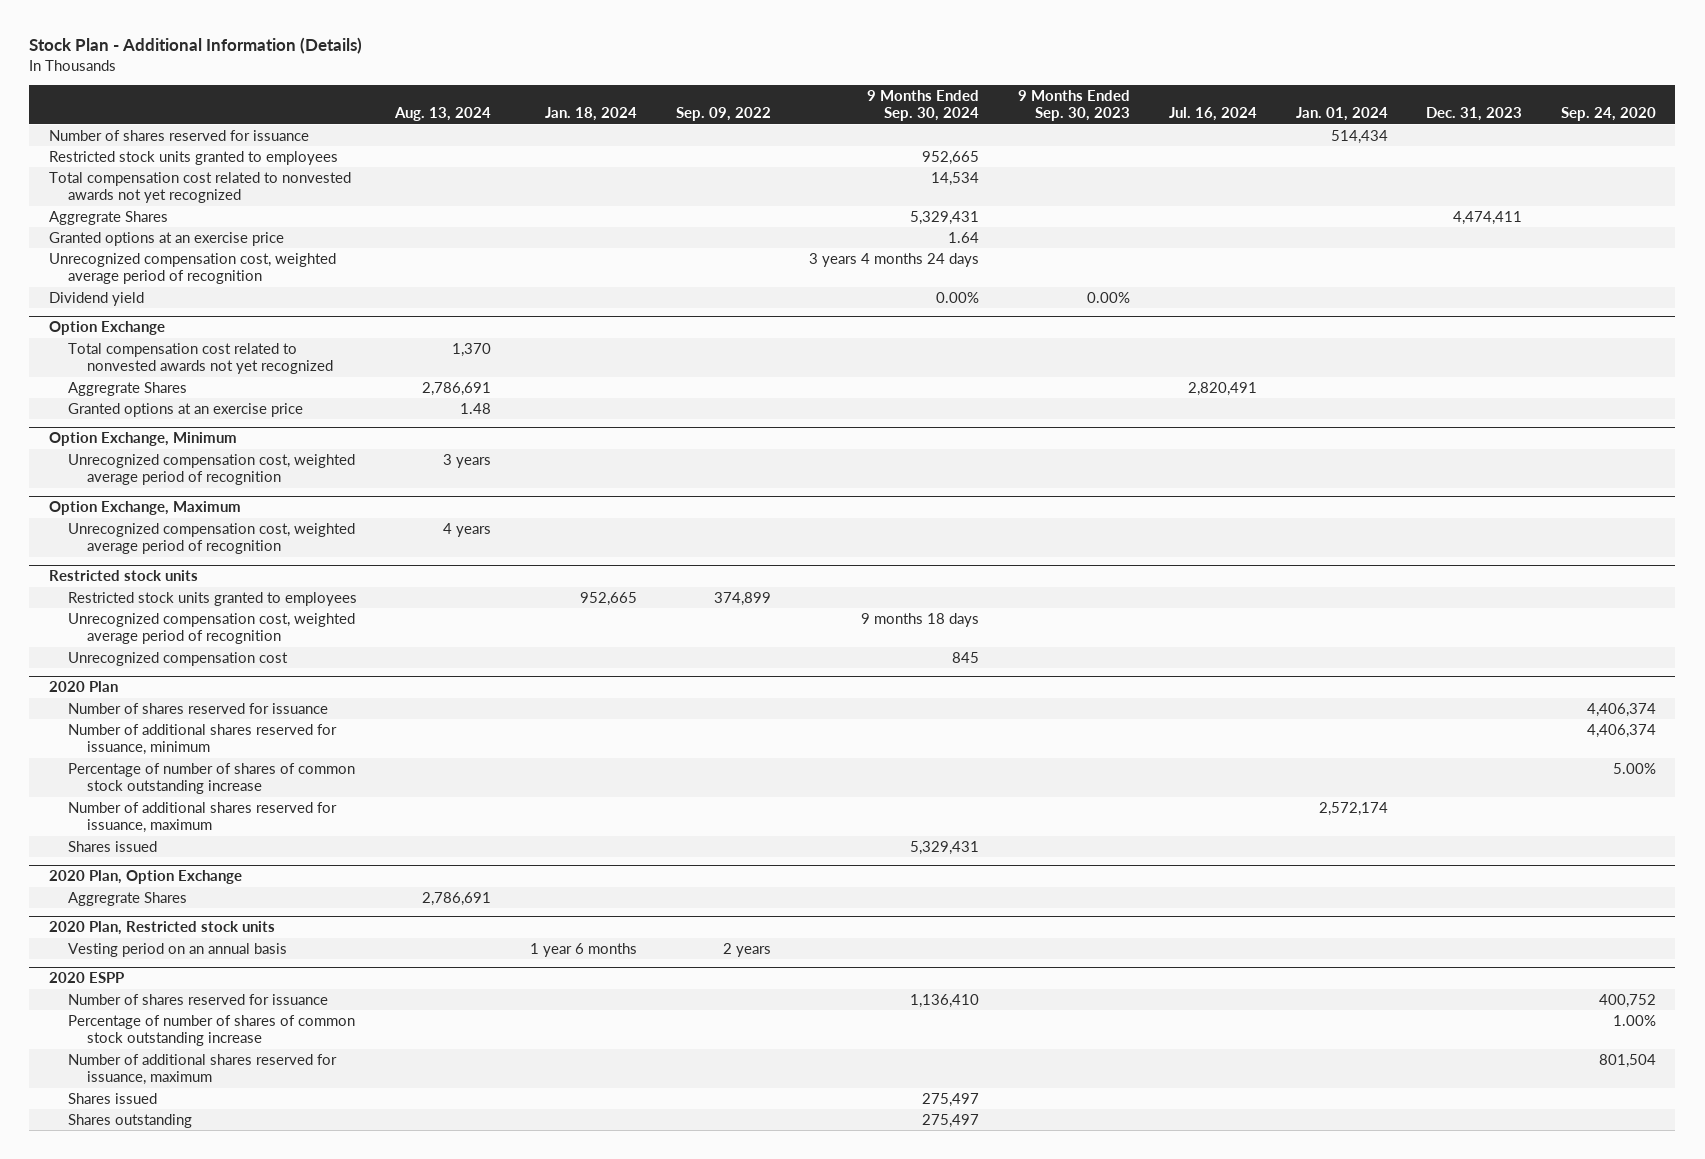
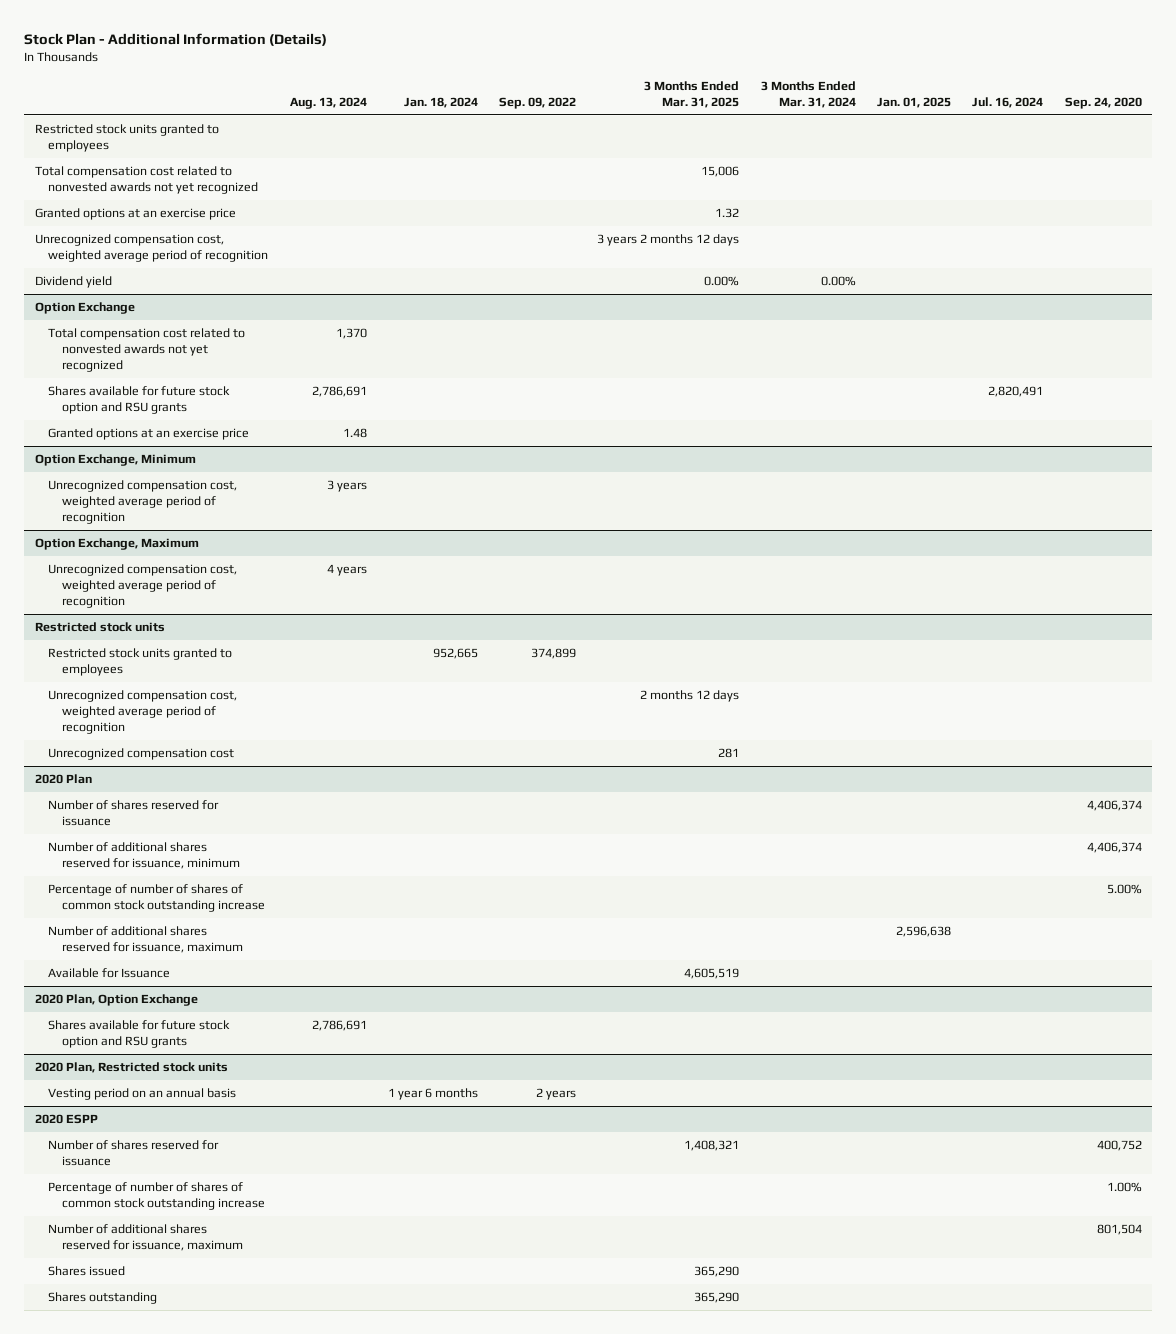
[867,89,980,122] 9 Months Ended Sep. 30, 2024 -> none
[1018,89,1131,122] 9 Months Ended Sep. 30, 2023 -> none
[1295,107,1388,122] Jan. 01, 2024 -> none
[1426,107,1523,122] Dec. 31, 2023 -> none
none -> [644,81,740,109] 3 Months Ended Mar. 31, 2025
none -> [760,81,856,109] 3 Months Ended Mar. 31, 2024
none -> [876,97,951,109] Jan. 01, 2025
[48,129,309,141] Number of shares reserved for issuance -> none
[48,210,168,225] Aggregrate Shares -> none
[67,381,187,396] Aggregrate Shares -> [48,386,231,414] Shares available for future stock option and RSU grants
[67,840,157,852] Shares issued -> none
none -> [48,968,171,979] Available for Issuance
[67,891,187,906] Aggregrate Shares -> [48,1020,231,1048] Shares available for future stock option and RSU grants

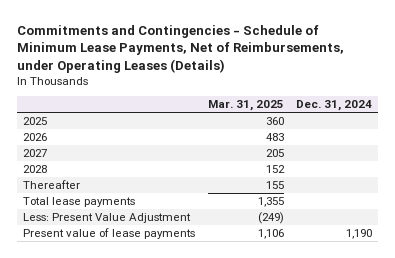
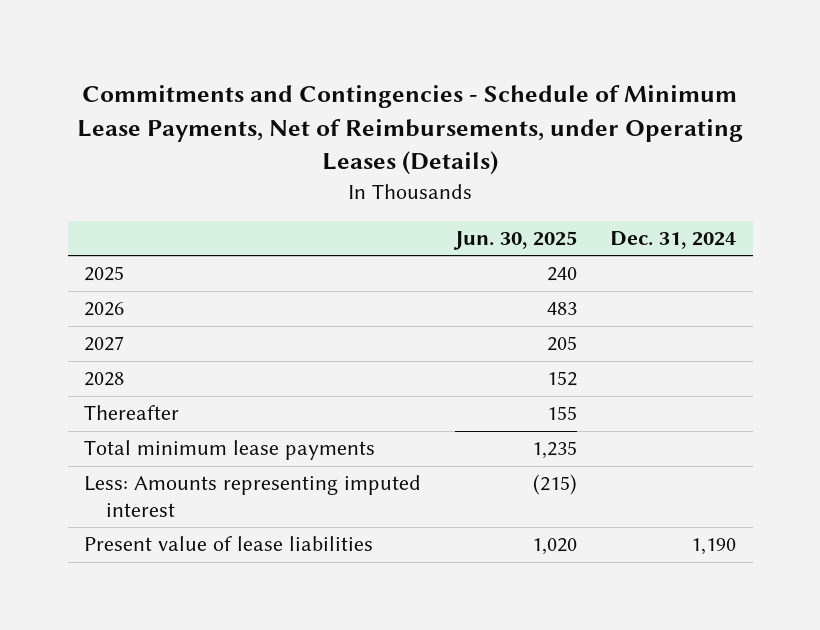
[207,100,284,112] Mar. 31, 2025 -> none
none -> [452,231,577,251] Jun. 30, 2025
[23,196,136,207] Total lease payments -> [84,440,376,461] Total minimum lease payments
[23,212,192,223] Less: Present Value Adjustment -> [84,475,422,517] Less: Amounts representing imputed interest
[23,227,196,239] Present value of lease payments -> [84,536,374,552] Present value of lease liabilities

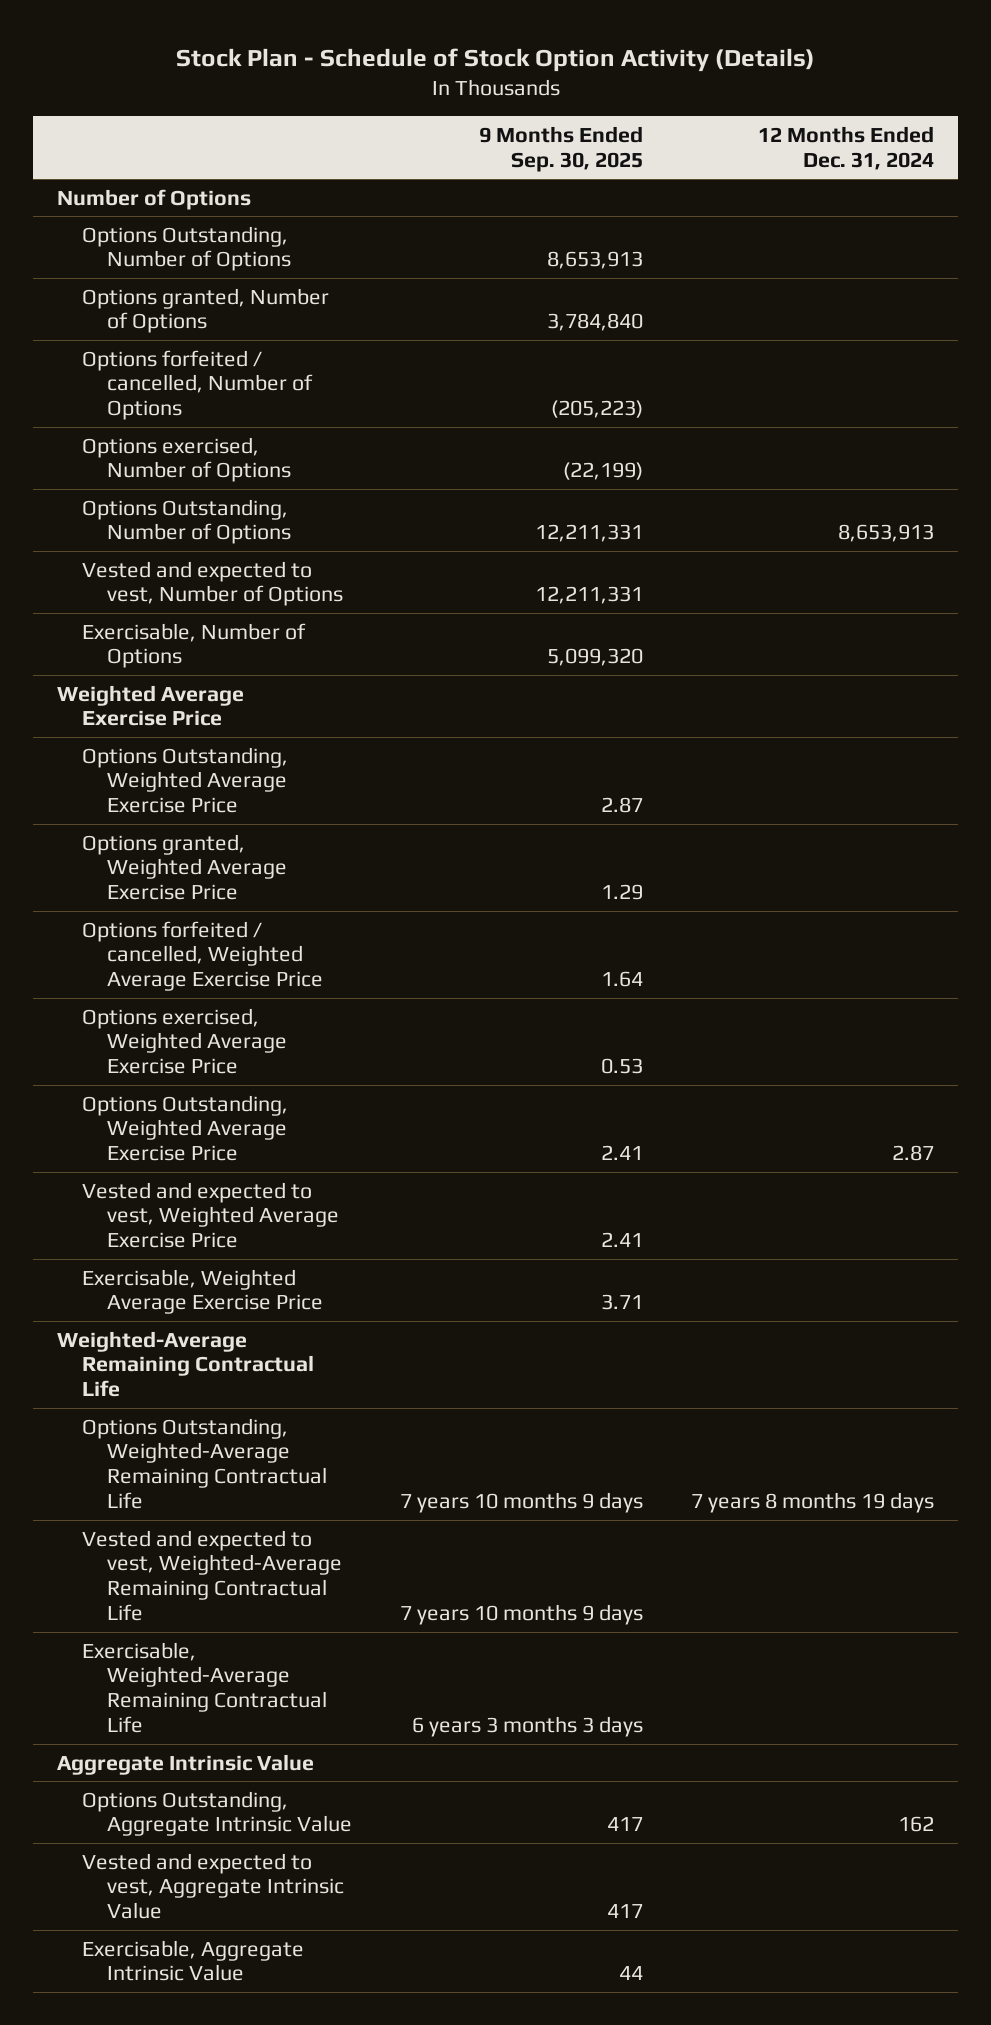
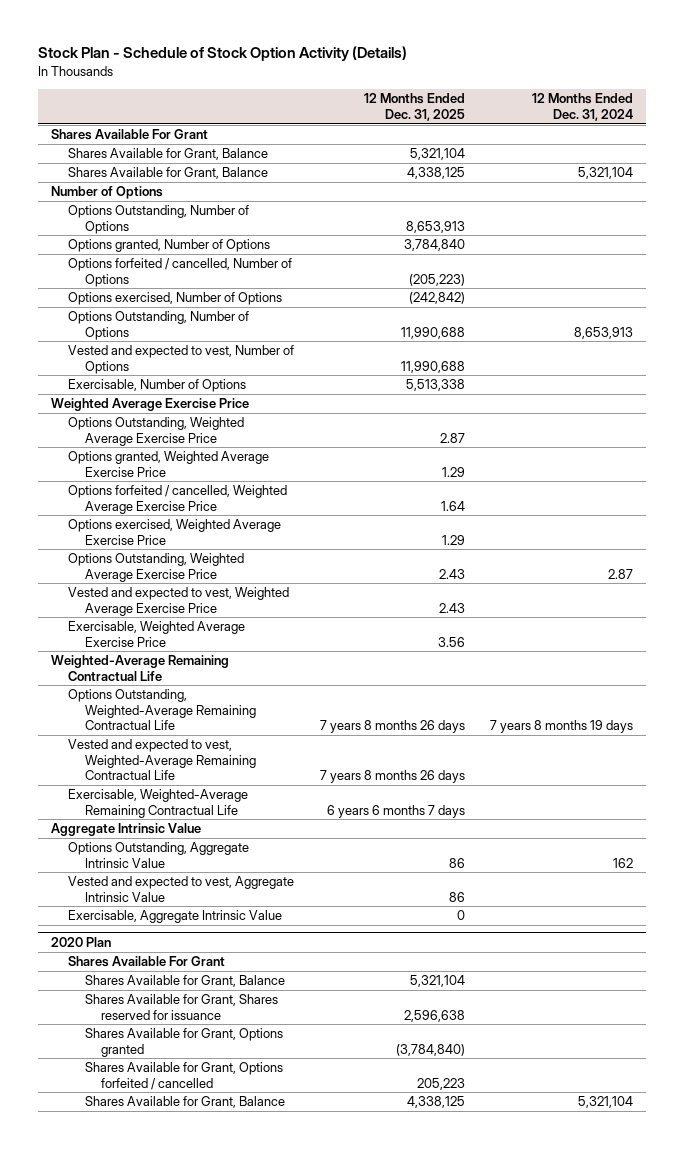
[478,125,643,172] 9 Months Ended Sep. 30, 2025 -> none
none -> [363,93,465,121] 12 Months Ended Dec. 31, 2025
none -> [51,129,209,141] Shares Available For Grant
none -> [67,148,268,161] Shares Available for Grant, Balance
none -> [67,167,268,180] Shares Available for Grant, Balance
none -> [51,936,112,947] 2020 Plan
none -> [67,956,225,968] Shares Available For Grant
none -> [84,975,285,988] Shares Available for Grant, Balance
none -> [84,994,278,1020] Shares Available for Grant, Shares reserved for issuance
none -> [84,1028,283,1057] Shares Available for Grant, Options granted
none -> [84,1062,283,1090] Shares Available for Grant, Options forfeited / cancelled
none -> [84,1096,285,1109] Shares Available for Grant, Balance

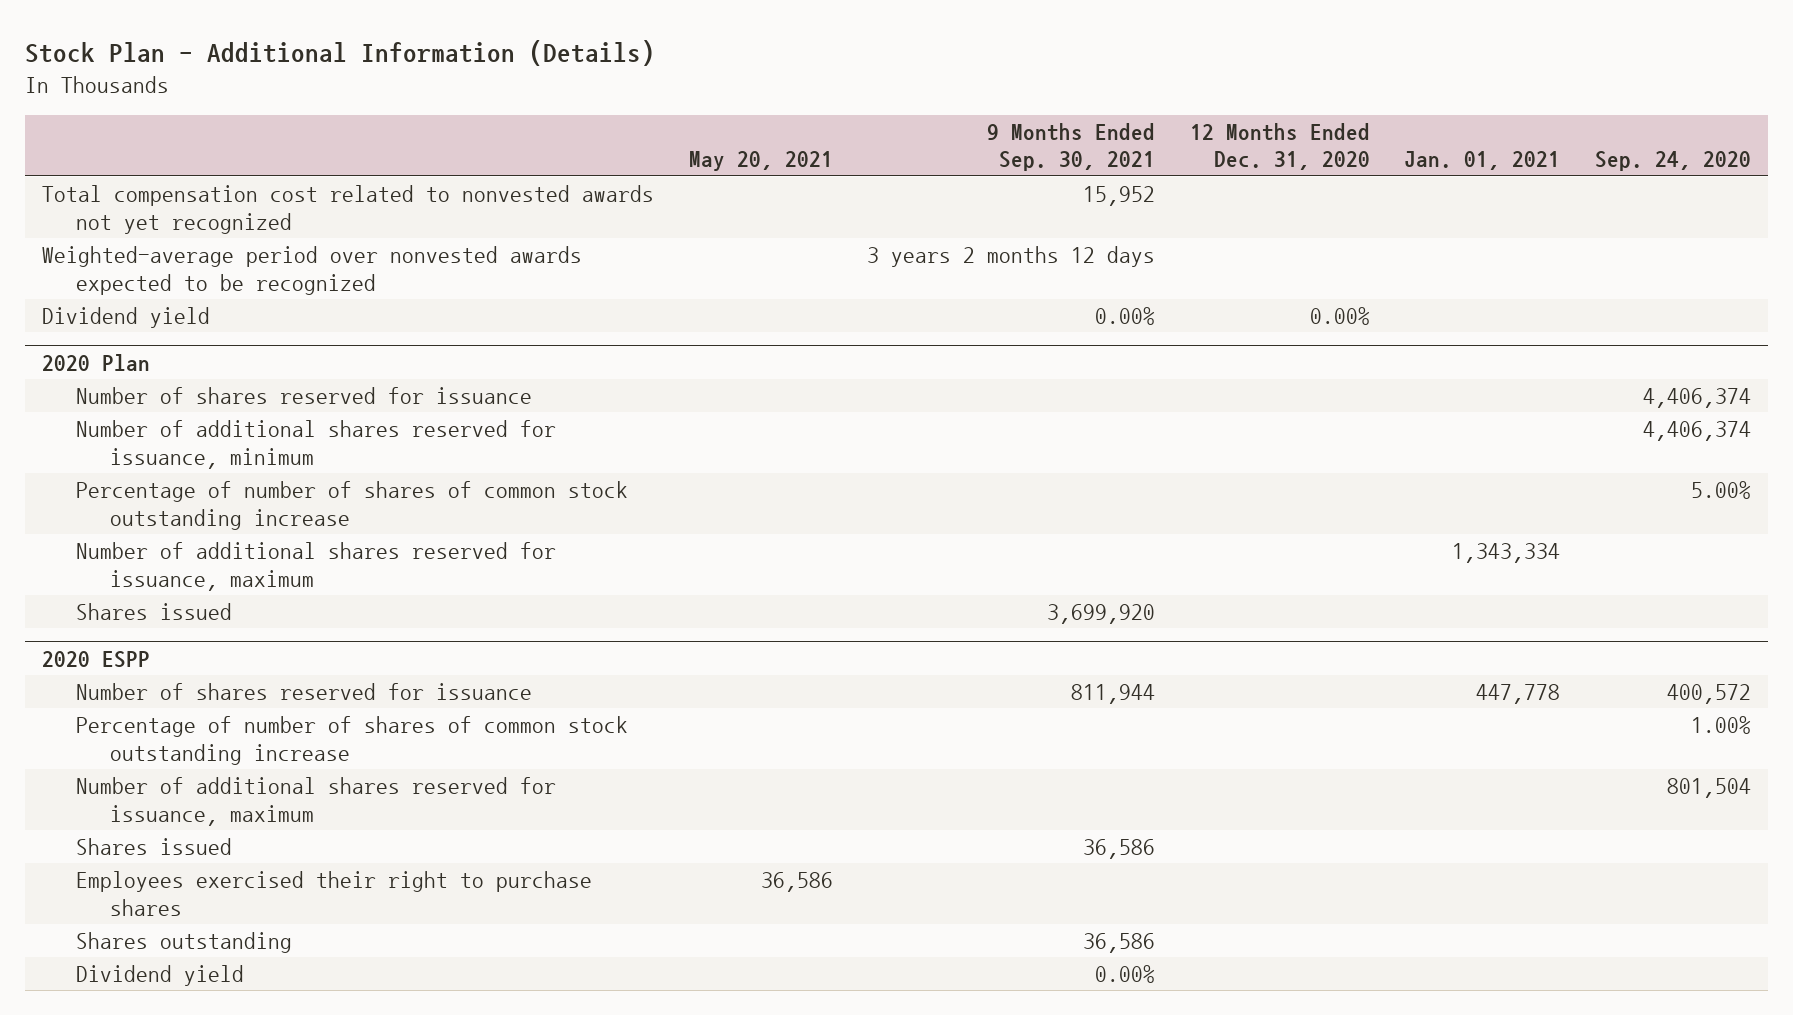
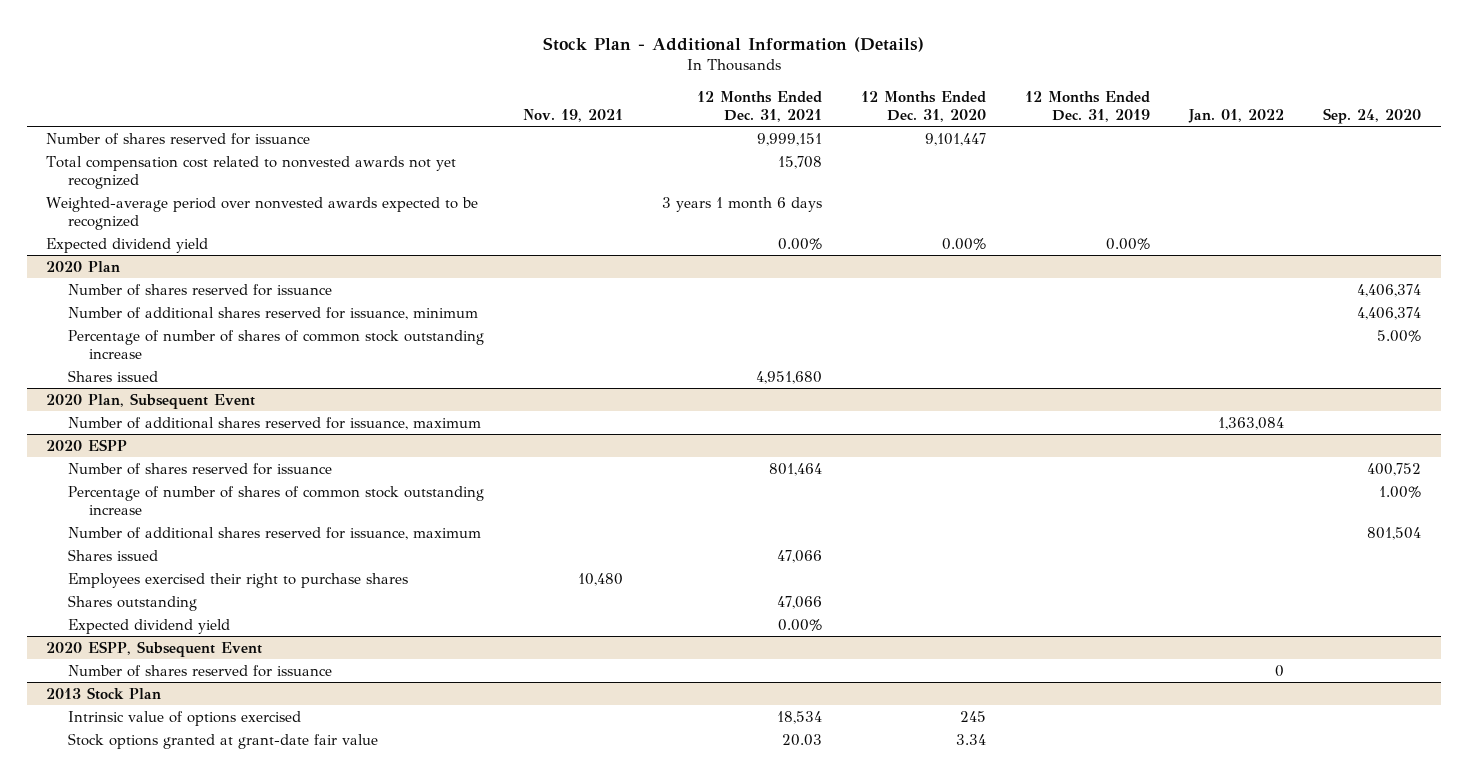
[688,151,833,172] May 20, 2021 -> none
[987,122,1156,172] 9 Months Ended Sep. 30, 2021 -> none
[1404,151,1561,171] Jan. 01, 2021 -> none
none -> [522,109,623,123] Nov. 19, 2021
none -> [696,91,822,123] 12 Months Ended Dec. 31, 2021
none -> [1025,91,1151,123] 12 Months Ended Dec. 31, 2019
none -> [1188,109,1285,124] Jan. 01, 2022
none -> [46,132,311,145] Number of shares reserved for issuance
[42,306,211,328] Dividend yield -> [46,237,209,253] Expected dividend yield
[76,541,557,591] Number of additional shares reserved for issuance, maximum -> none
none -> [46,392,256,409] 2020 Plan, Subsequent Event
none -> [67,416,481,430] Number of additional shares reserved for issuance, maximum
[1667,683,1752,704] 400,572 -> [1367,462,1422,476] 400,752
[76,964,245,986] Dividend yield -> [67,618,230,634] Expected dividend yield
none -> [46,640,263,657] 2020 ESPP, Subsequent Event
none -> [67,664,332,677] Number of shares reserved for issuance
none -> [46,686,162,700] 2013 Stock Plan
none -> [67,710,301,726] Intrinsic value of options exercised
none -> [67,732,378,749] Stock options granted at grant-date fair value

